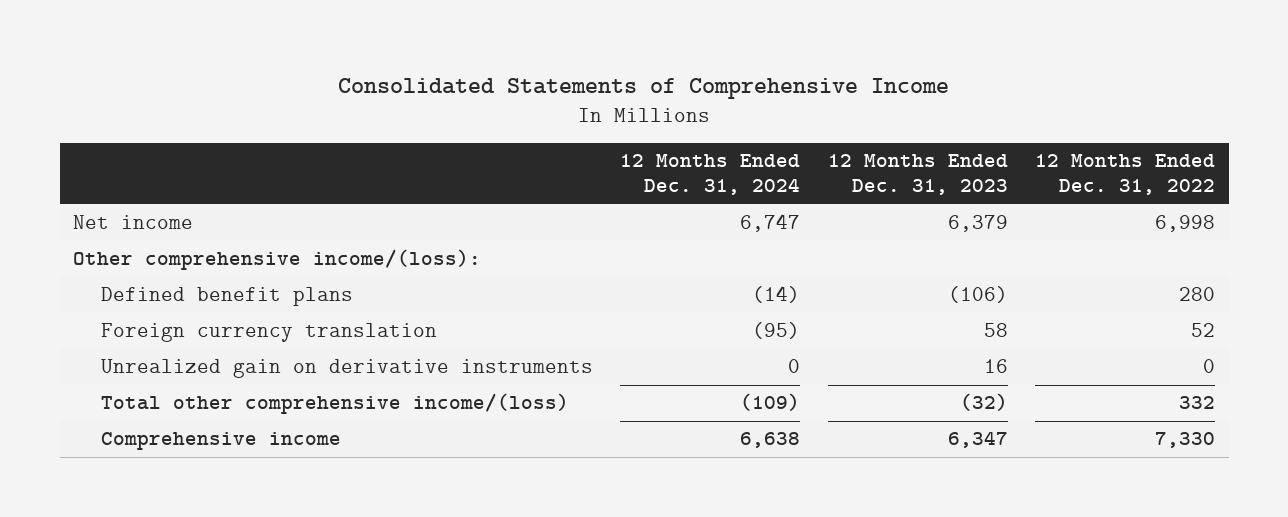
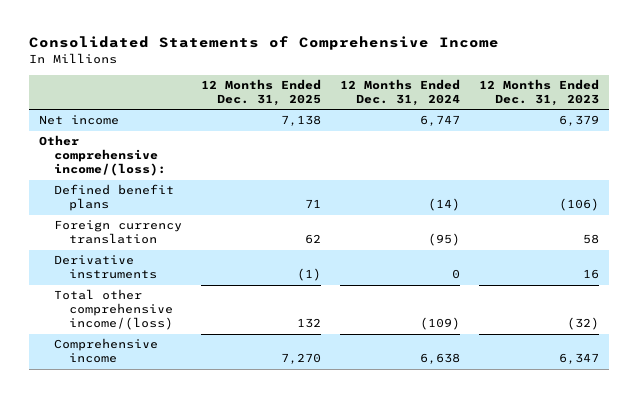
[1034,154,1215,196] 12 Months Ended Dec. 31, 2022 -> none
none -> [201,79,322,107] 12 Months Ended Dec. 31, 2025
[100,359,593,379] Unrealized gain on derivative instruments -> [54,255,158,280] Derivative instruments

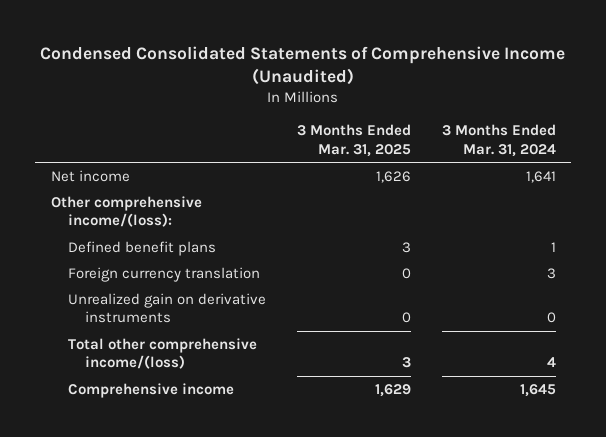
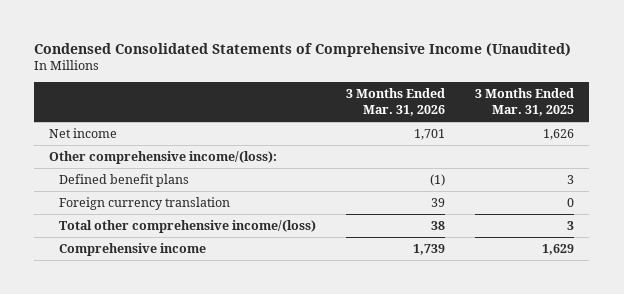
[441,123,556,157] 3 Months Ended Mar. 31, 2024 -> none
none -> [346,88,446,117] 3 Months Ended Mar. 31, 2026
[67,292,266,324] Unrealized gain on derivative instruments -> none

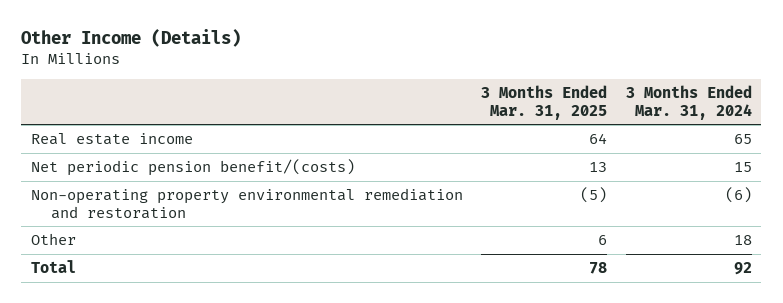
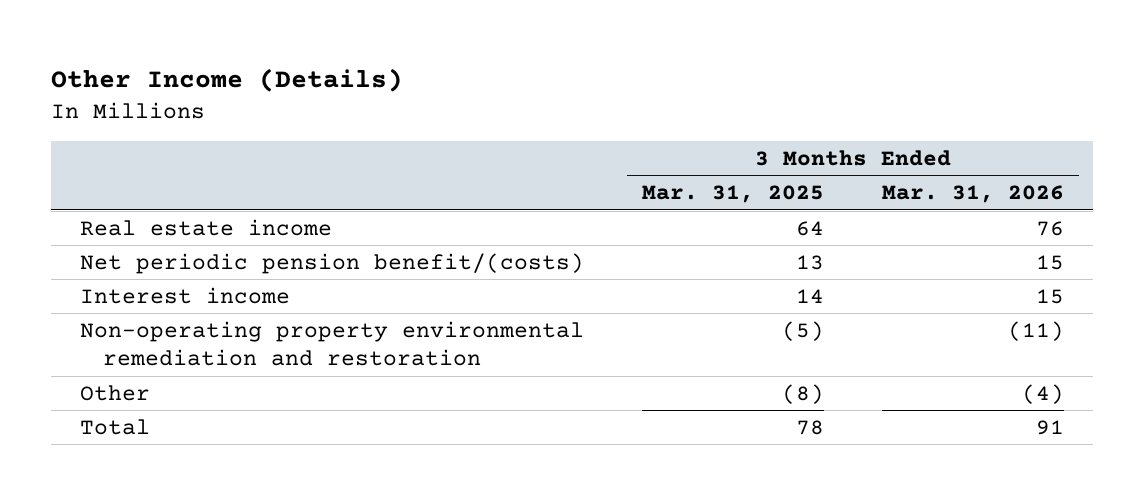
[626,84,753,120] 3 Months Ended Mar. 31, 2024 -> none
none -> [882,185,1065,204] Mar. 31, 2026
none -> [79,286,290,304] Interest income
[598,235,608,246] 6 -> [782,383,825,404] (8)

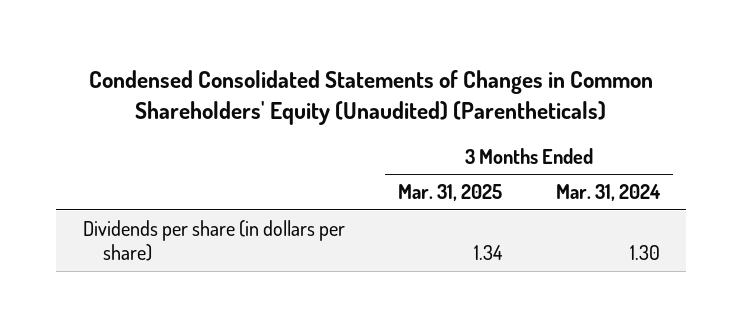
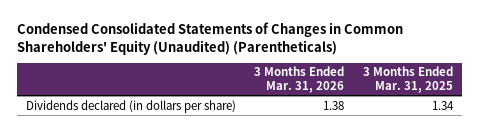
[555,184,661,202] Mar. 31, 2024 -> none
none -> [254,66,345,94] 3 Months Ended Mar. 31, 2026
[83,220,346,262] Dividends per share (in dollars per share) -> [25,99,236,113] Dividends declared (in dollars per share)

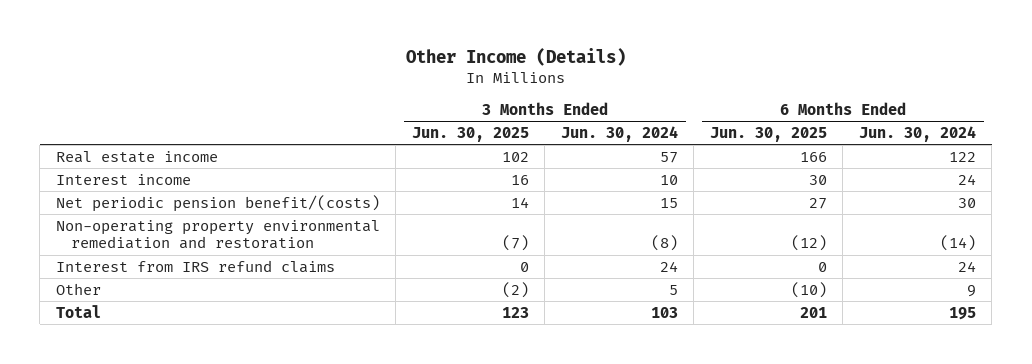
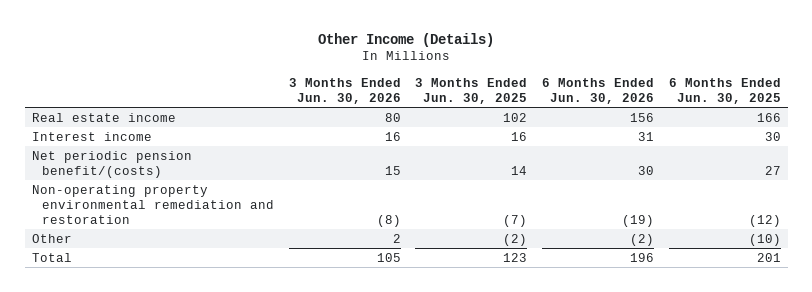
[560,126,678,143] Jun. 30, 2024 -> none
[858,126,976,143] Jun. 30, 2024 -> none
none -> [288,77,401,104] 3 Months Ended Jun. 30, 2026
none -> [541,77,654,104] 6 Months Ended Jun. 30, 2026
[55,259,335,273] Interest from IRS refund claims -> none

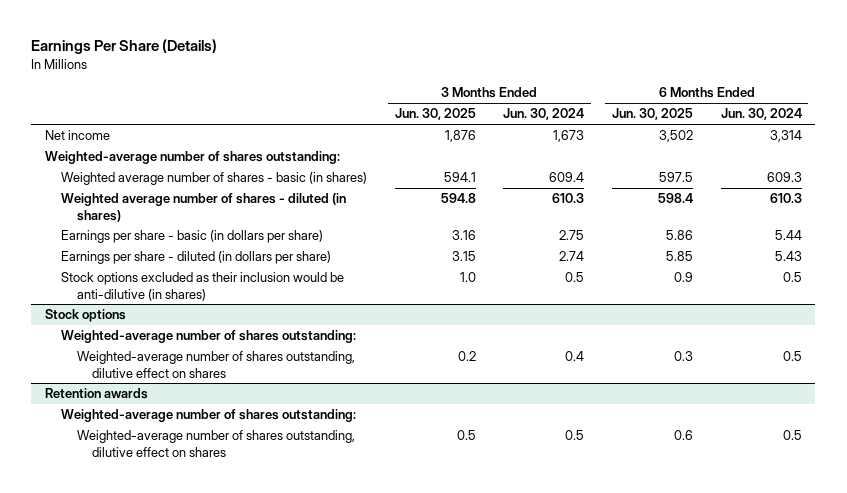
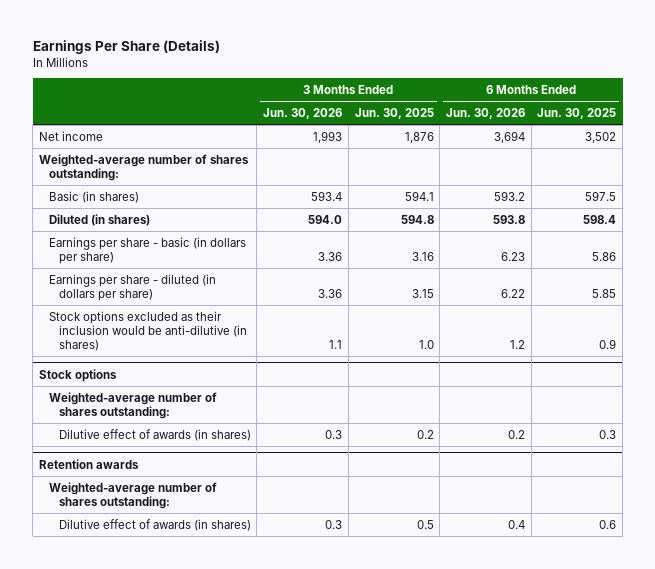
[503,108,585,121] Jun. 30, 2024 -> none
[720,108,802,121] Jun. 30, 2024 -> none
none -> [263,107,343,119] Jun. 30, 2026
none -> [445,107,525,119] Jun. 30, 2026
[60,172,367,186] Weighted average number of shares - basic (in shares) -> [48,190,139,203] Basic (in shares)
[60,193,346,222] Weighted average number of shares - diluted (in shares) -> [48,213,150,226] Diluted (in shares)
[76,351,355,378] Weighted-average number of shares outstanding, dilutive effect on shares -> [58,428,251,441] Dilutive effect of awards (in shares)
[76,430,355,457] Weighted-average number of shares outstanding, dilutive effect on shares -> [58,518,251,531] Dilutive effect of awards (in shares)

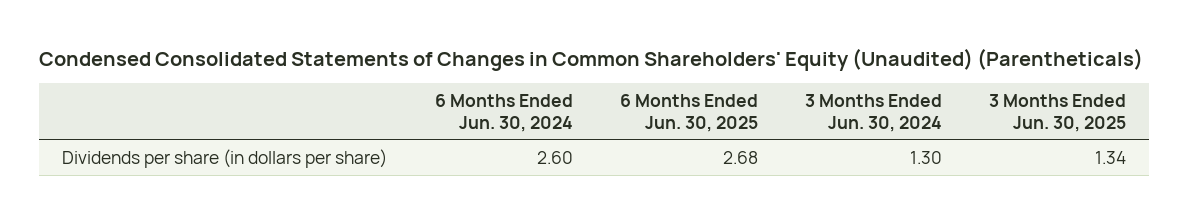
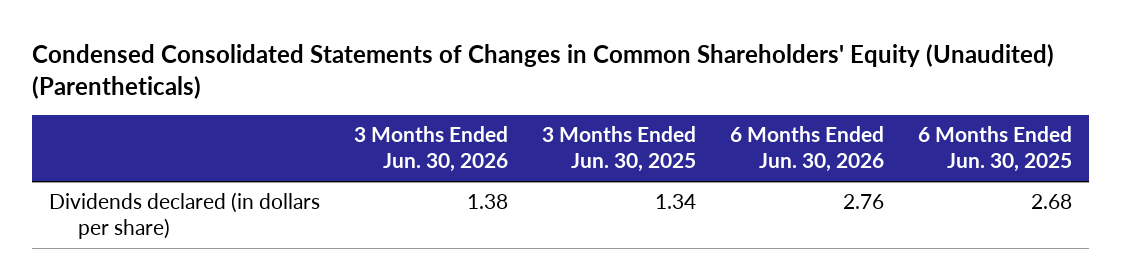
[434,94,573,132] 6 Months Ended Jun. 30, 2024 -> none
[804,94,942,132] 3 Months Ended Jun. 30, 2024 -> none
none -> [353,126,508,173] 3 Months Ended Jun. 30, 2026
none -> [730,126,885,173] 6 Months Ended Jun. 30, 2026
[62,148,388,168] Dividends per share (in dollars per share) -> [48,192,320,240] Dividends declared (in dollars per share)

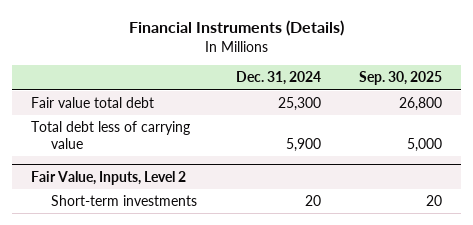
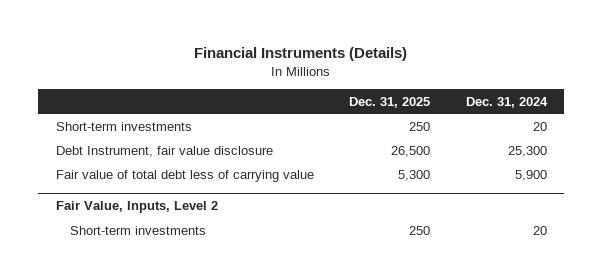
[359,71,443,86] Sep. 30, 2025 -> none
none -> [349,96,431,108] Dec. 31, 2025
none -> [55,121,192,131] Short-term investments
[30,97,154,109] Fair value total debt -> [55,145,273,157] Debt Instrument, fair value disclosure
[30,121,190,149] Total debt less of carrying value -> [55,169,314,182] Fair value of total debt less of carrying value

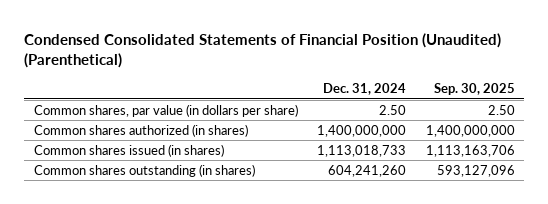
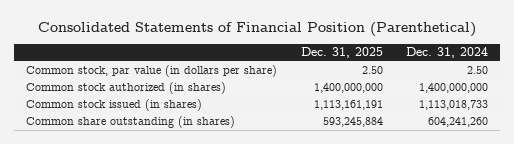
[24,32,502,69] Condensed Consolidated Statements of Financial Position (Unaudited) (Parenthetical) -> [38,22,477,38] Consolidated Statements of Financial Position (Parenthetical)
[433,83,515,96] Sep. 30, 2025 -> none
none -> [300,47,383,59] Dec. 31, 2025
[33,103,298,117] Common shares, par value (in dollars per share) -> [25,65,277,78] Common stock, par value (in dollars per share)
[33,123,248,137] Common shares authorized (in shares) -> [25,82,226,95] Common stock authorized (in shares)
[33,143,224,157] Common shares issued (in shares) -> [25,99,202,112] Common stock issued (in shares)
[33,163,255,177] Common shares outstanding (in shares) -> [25,116,235,129] Common share outstanding (in shares)

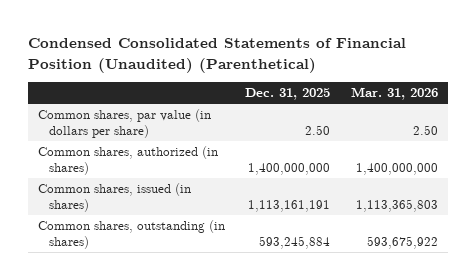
[38,22,477,38] Consolidated Statements of Financial Position (Parenthetical) -> [27,38,406,73] Condensed Consolidated Statements of Financial Position (Unaudited) (Parenthetical)
[406,47,489,59] Dec. 31, 2024 -> none
none -> [350,87,438,101] Mar. 31, 2026
[25,65,277,78] Common stock, par value (in dollars per share) -> [37,109,211,138] Common shares, par value (in dollars per share)
[25,82,226,95] Common stock authorized (in shares) -> [37,146,218,175] Common shares, authorized (in shares)
[25,99,202,112] Common stock issued (in shares) -> [37,183,191,212] Common shares, issued (in shares)
[25,116,235,129] Common share outstanding (in shares) -> [37,220,225,249] Common shares, outstanding (in shares)

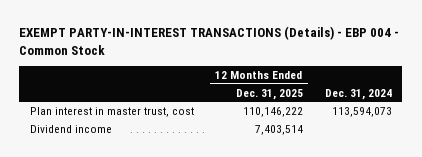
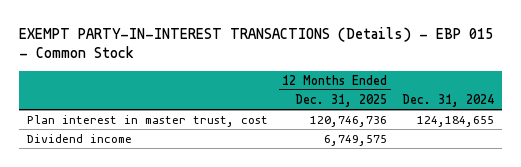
[19,25,400,55] EXEMPT PARTY-IN-INTEREST TRANSACTIONS (Details) - EBP 004 - Common Stock -> [19,26,494,59] EXEMPT PARTY-IN-INTEREST TRANSACTIONS (Details) - EBP 015 - Common Stock
[242,106,303,117] 110,146,222 -> [310,116,388,128] 120,746,736
[331,106,392,117] 113,594,073 -> [417,116,495,128] 124,184,655
[254,124,303,135] 7,403,514 -> [324,135,388,147] 6,749,575

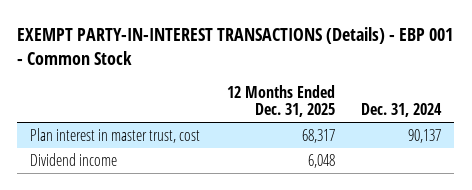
[19,26,494,59] EXEMPT PARTY-IN-INTEREST TRANSACTIONS (Details) - EBP 015 - Common Stock -> [17,26,454,65] EXEMPT PARTY-IN-INTEREST TRANSACTIONS (Details) - EBP 001 - Common Stock
[310,116,388,128] 120,746,736 -> [301,128,335,143] 68,317
[417,116,495,128] 124,184,655 -> [408,128,442,143] 90,137
[324,135,388,147] 6,749,575 -> [307,153,335,168] 6,048

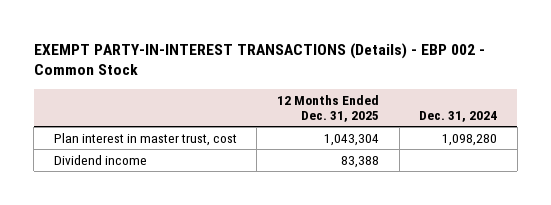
[17,26,454,65] EXEMPT PARTY-IN-INTEREST TRANSACTIONS (Details) - EBP 001 - Common Stock -> [33,42,485,76] EXEMPT PARTY-IN-INTEREST TRANSACTIONS (Details) - EBP 002 - Common Stock
[301,128,335,143] 68,317 -> [324,133,380,146] 1,043,304
[408,128,442,143] 90,137 -> [442,133,498,146] 1,098,280
[307,153,335,168] 6,048 -> [341,155,380,168] 83,388

